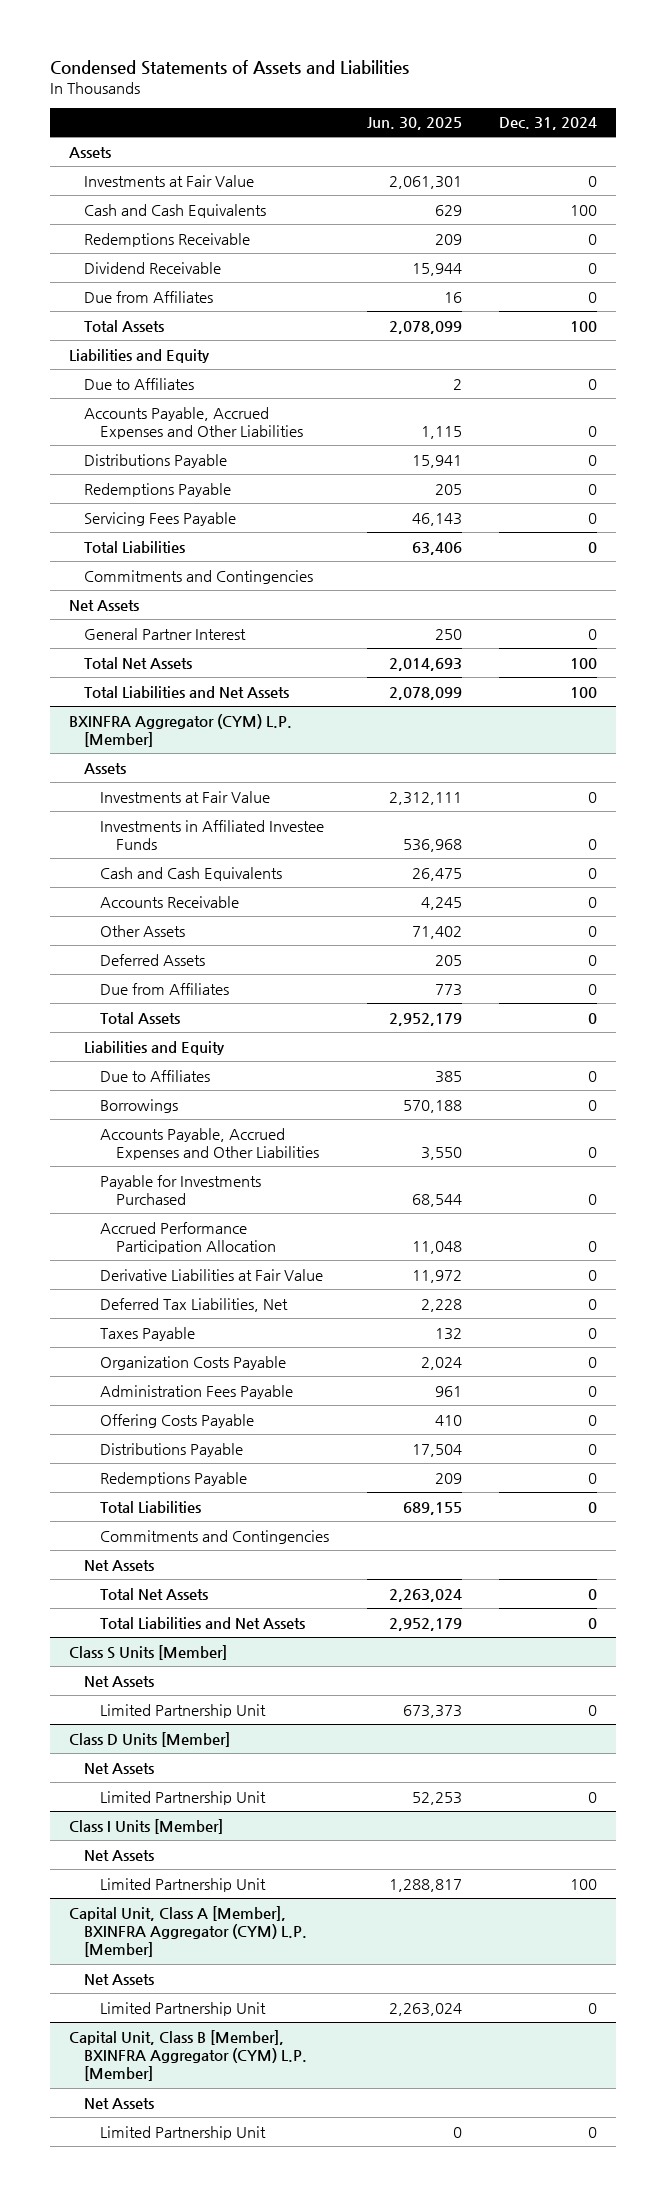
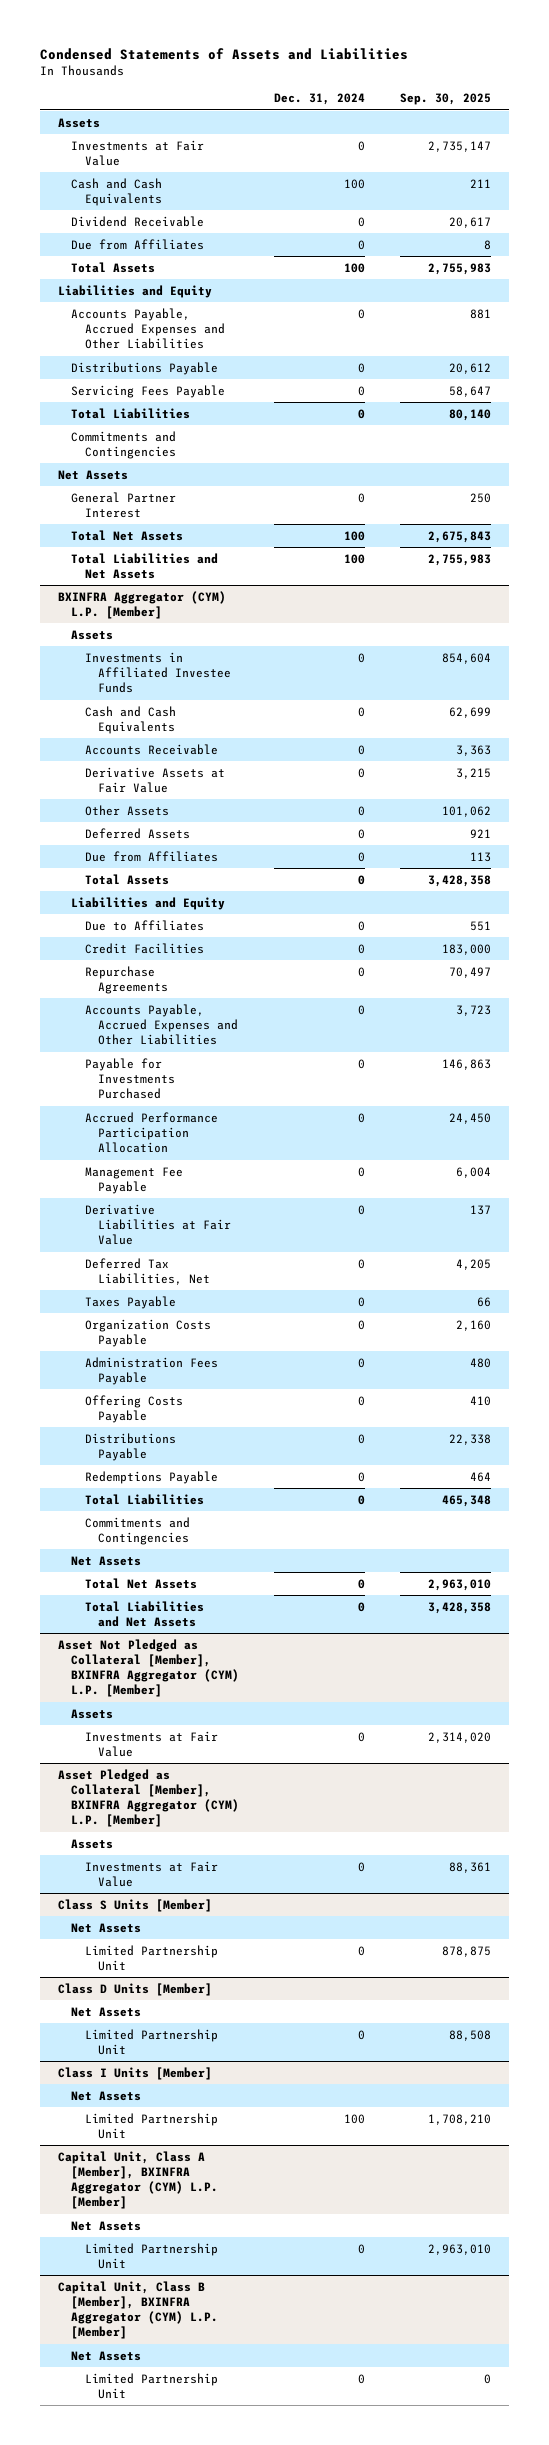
[366,117,462,131] Jun. 30, 2025 -> none
none -> [400,93,492,106] Sep. 30, 2025
[84,232,251,247] Redemptions Receivable -> none
[84,377,195,390] Due to Affiliates -> none
[84,482,232,497] Redemptions Payable -> none
[100,790,271,803] Investments at Fair Value -> none
none -> [84,766,225,793] Derivative Assets at Fair Value
[100,1098,179,1113] Borrowings -> none
none -> [84,942,204,954] Credit Facilities
none -> [84,965,169,994] Repurchase Agreements
none -> [84,1166,183,1194] Management Fee Payable
none -> [57,1638,240,1698] Asset Not Pledged as Collateral [Member], BXINFRA Aggregator (CYM) L.P. [Member]
none -> [71,1708,114,1719] Assets
none -> [84,1730,218,1757] Investments at Fair Value
none -> [57,1768,240,1828] Asset Pledged as Collateral [Member], BXINFRA Aggregator (CYM) L.P. [Member]
none -> [71,1838,114,1849] Assets
none -> [84,1860,218,1887] Investments at Fair Value

